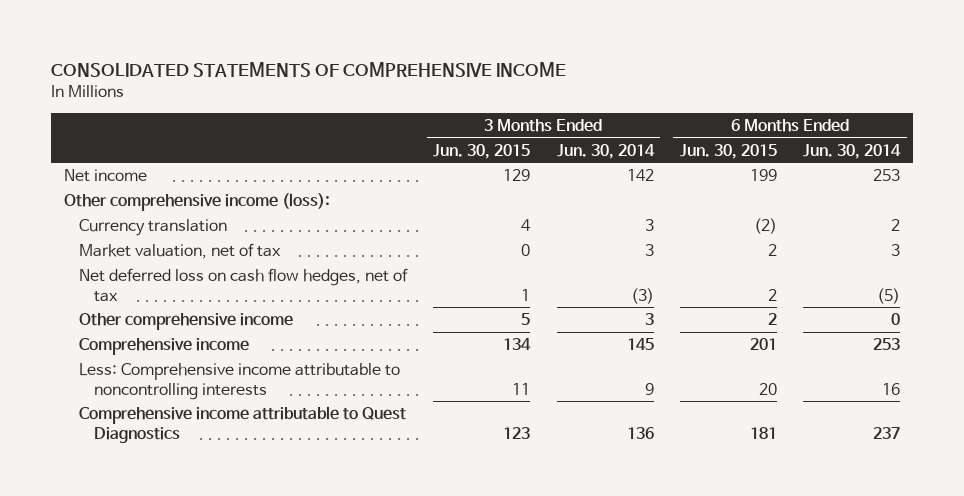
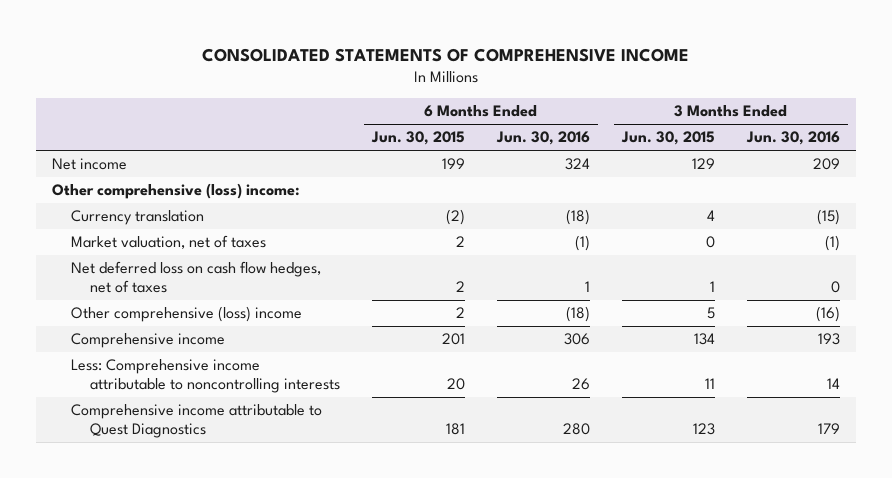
[556,143,655,159] Jun. 30, 2014 -> none
[803,143,902,159] Jun. 30, 2014 -> none
none -> [496,131,591,146] Jun. 30, 2016
none -> [745,131,840,146] Jun. 30, 2016
[64,193,331,212] Other comprehensive income (loss): -> [52,183,301,200] Other comprehensive (loss) income:
[79,243,282,260] Market valuation, net of tax -> [71,235,267,250] Market valuation, net of taxes
[79,268,409,302] Net deferred loss on cash flow hedges, net of tax -> [71,261,322,294] Net deferred loss on cash flow hedges, net of taxes
[79,313,294,331] Other comprehensive income -> [71,306,303,323] Other comprehensive (loss) income

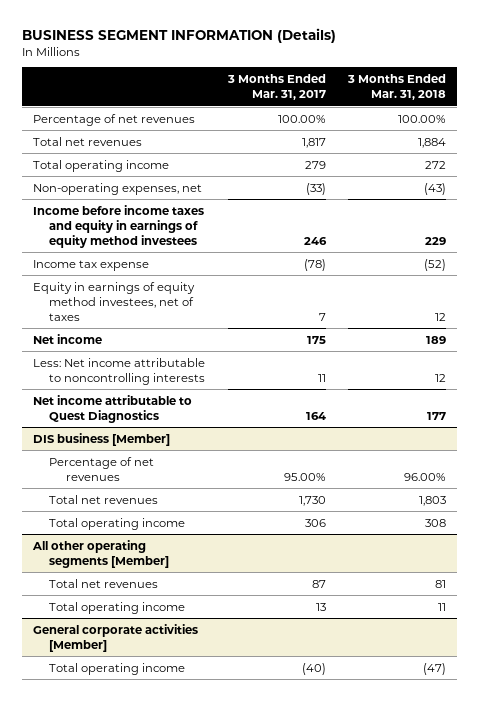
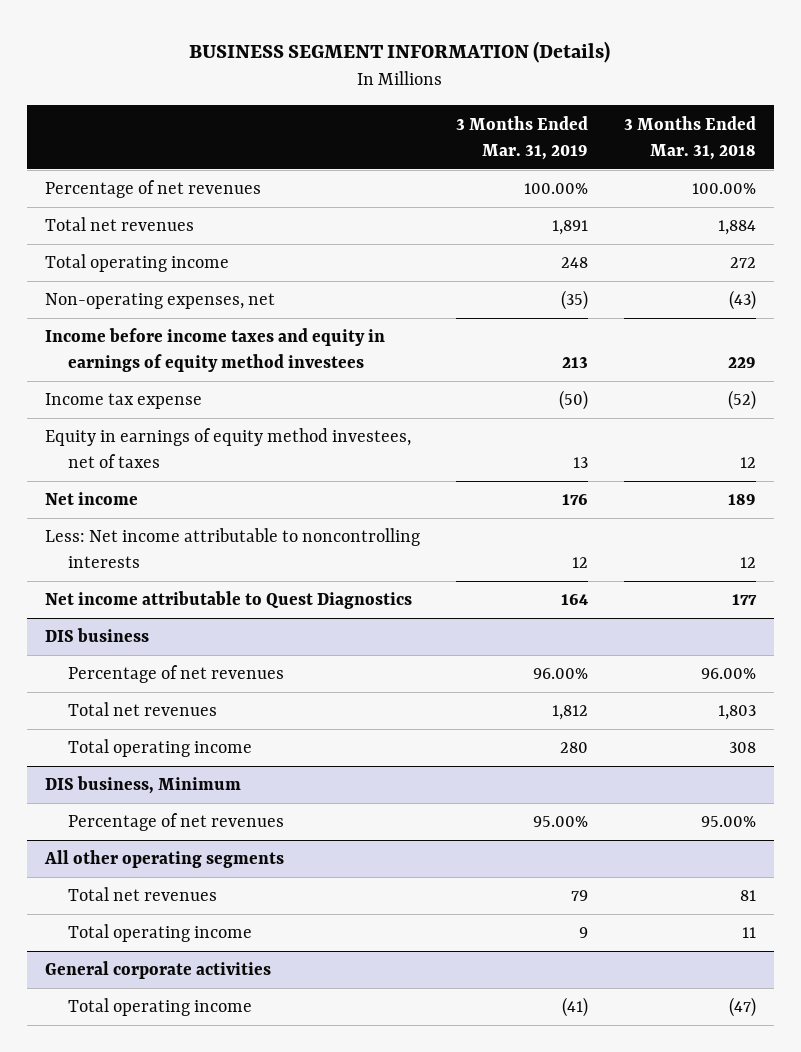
[226,73,326,100] 3 Months Ended Mar. 31, 2017 -> none
none -> [455,115,588,160] 3 Months Ended Mar. 31, 2019
[33,432,171,446] DIS business [Member] -> [44,628,149,643] DIS business
none -> [44,776,241,795] DIS business, Minimum
none -> [67,813,284,832] Percentage of net revenues
[32,539,170,568] All other operating segments [Member] -> [43,850,284,869] All other operating segments
[33,623,199,652] General corporate activities [Member] -> [44,961,271,980] General corporate activities

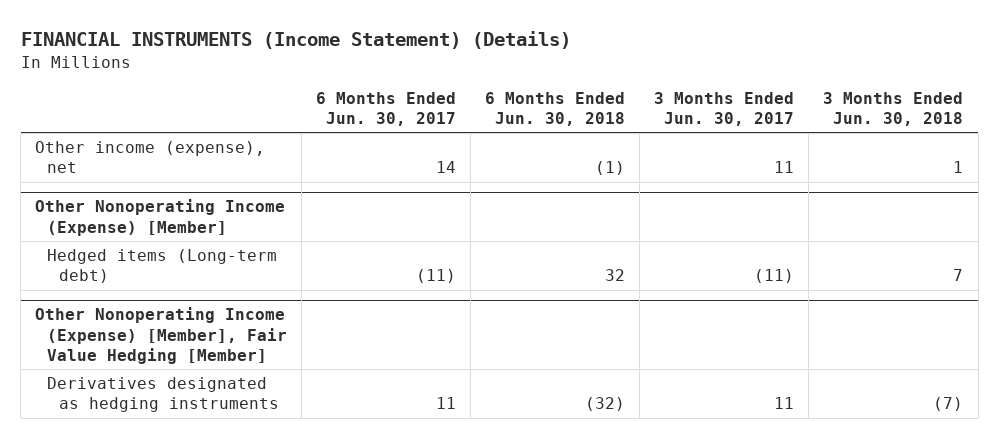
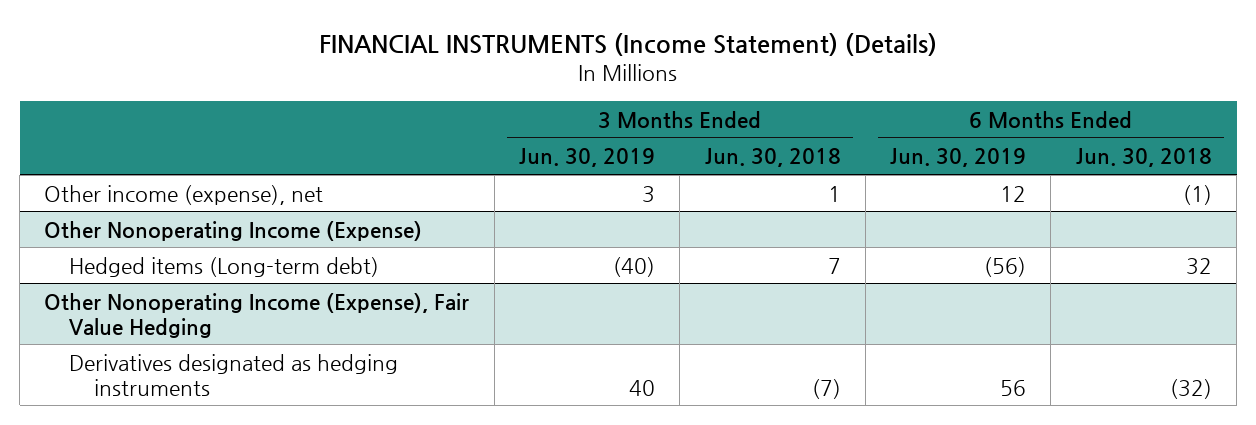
[316,91,457,127] 6 Months Ended Jun. 30, 2017 -> none
[654,91,795,127] 3 Months Ended Jun. 30, 2017 -> none
none -> [519,148,656,168] Jun. 30, 2019
none -> [890,148,1027,168] Jun. 30, 2019
[35,199,286,236] Other Nonoperating Income (Expense) [Member] -> [44,220,423,241] Other Nonoperating Income (Expense)
[35,307,288,364] Other Nonoperating Income (Expense) [Member], Fair Value Hedging [Member] -> [44,292,470,338] Other Nonoperating Income (Expense), Fair Value Hedging

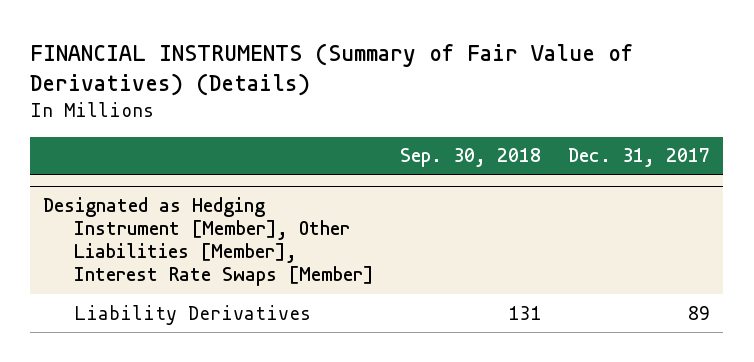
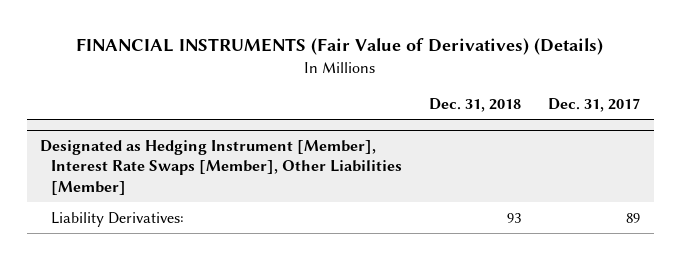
[30,42,634,96] FINANCIAL INSTRUMENTS (Summary of Fair Value of Derivatives) (Details) -> [76,38,604,56] FINANCIAL INSTRUMENTS (Fair Value of Derivatives) (Details)
[400,148,542,168] Sep. 30, 2018 -> none
none -> [429,98,522,113] Dec. 31, 2018
[43,197,374,287] Designated as Hedging Instrument [Member], Other Liabilities [Member], Interest Rate Swaps [Member] -> [40,139,403,196] Designated as Hedging Instrument [Member], Interest Rate Swaps [Member], Other Liabilities [Member]
[73,304,311,325] Liability Derivatives -> [51,211,185,227] Liability Derivatives:

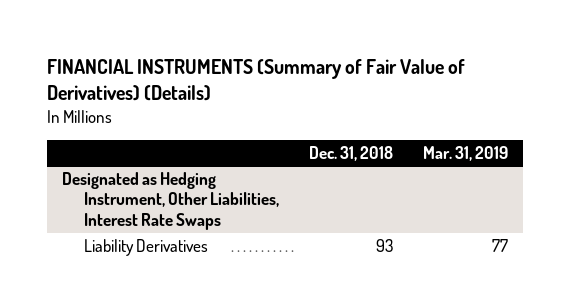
[76,38,604,56] FINANCIAL INSTRUMENTS (Fair Value of Derivatives) (Details) -> [47,58,466,102] FINANCIAL INSTRUMENTS (Summary of Fair Value of Derivatives) (Details)
[548,98,641,113] Dec. 31, 2017 -> none
none -> [422,146,508,162] Mar. 31, 2019
[40,139,403,196] Designated as Hedging Instrument [Member], Interest Rate Swaps [Member], Other Liabilities [Member] -> [62,171,280,231] Designated as Hedging Instrument, Other Liabilities, Interest Rate Swaps
[51,211,185,227] Liability Derivatives: -> [84,238,209,256] Liability Derivatives

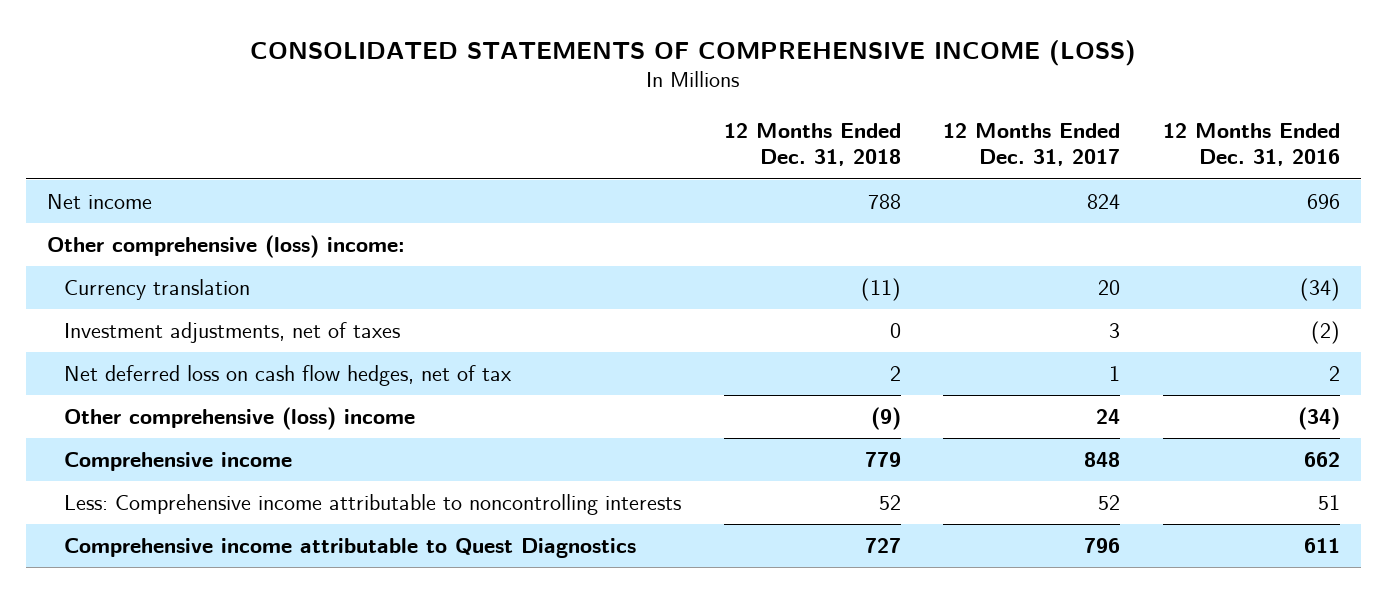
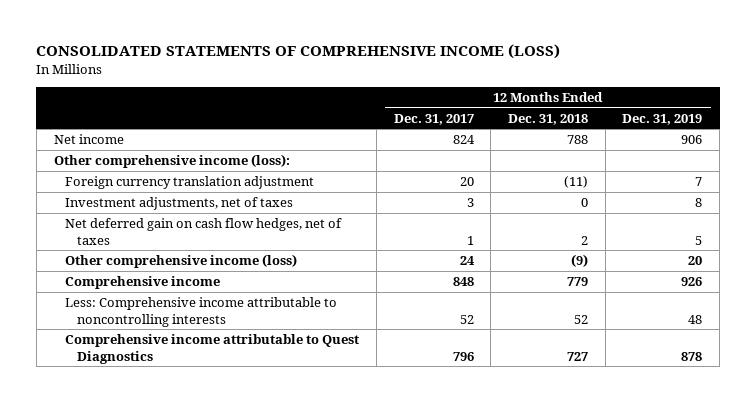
[1162,122,1340,167] 12 Months Ended Dec. 31, 2016 -> none
none -> [622,113,703,125] Dec. 31, 2019
[46,235,405,259] Other comprehensive (loss) income: -> [53,154,290,169] Other comprehensive income (loss):
[64,279,251,301] Currency translation -> [65,176,315,190] Foreign currency translation adjustment
[64,365,513,387] Net deferred loss on cash flow hedges, net of tax -> [65,218,343,245] Net deferred gain on cash flow hedges, net of taxes
[64,407,416,431] Other comprehensive (loss) income -> [65,254,298,269] Other comprehensive income (loss)

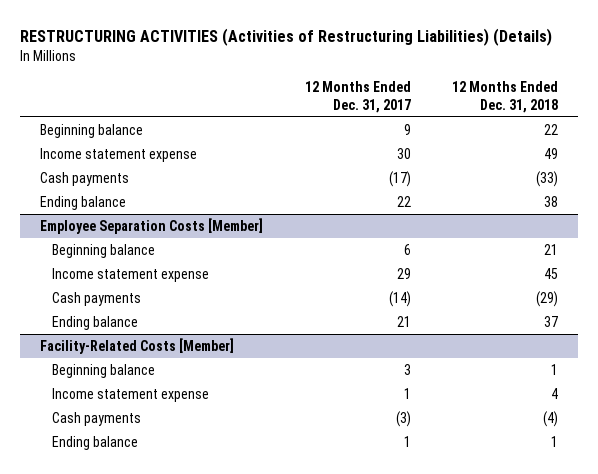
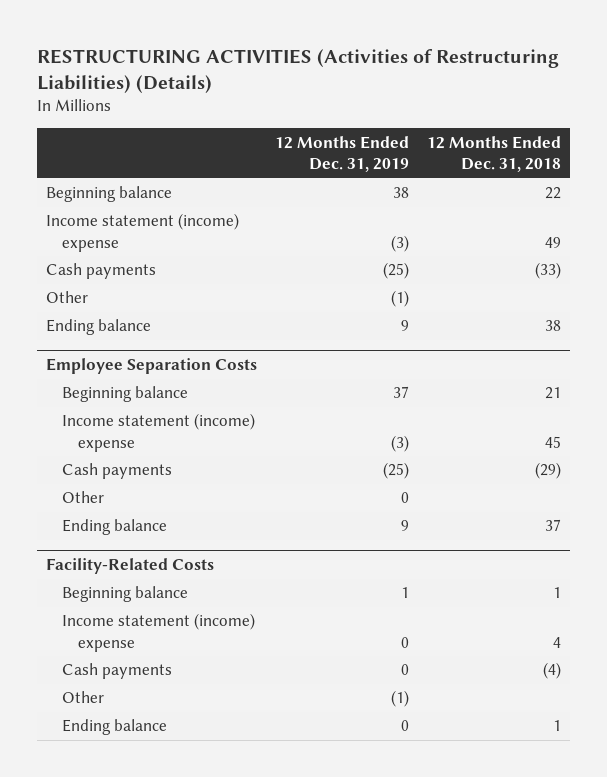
[304,80,411,113] 12 Months Ended Dec. 31, 2017 -> none
none -> [274,135,409,173] 12 Months Ended Dec. 31, 2019
[40,148,198,163] Income statement expense -> [45,213,239,253] Income statement (income) expense
none -> [45,291,88,304] Other
[40,218,264,235] Employee Separation Costs [Member] -> [45,358,257,375] Employee Separation Costs
[52,268,210,283] Income statement expense -> [61,413,255,453] Income statement (income) expense
none -> [61,491,104,504] Other
[40,338,235,355] Facility-Related Costs [Member] -> [45,558,214,575] Facility-Related Costs
[52,388,210,403] Income statement expense -> [61,613,255,653] Income statement (income) expense
none -> [61,691,104,704] Other

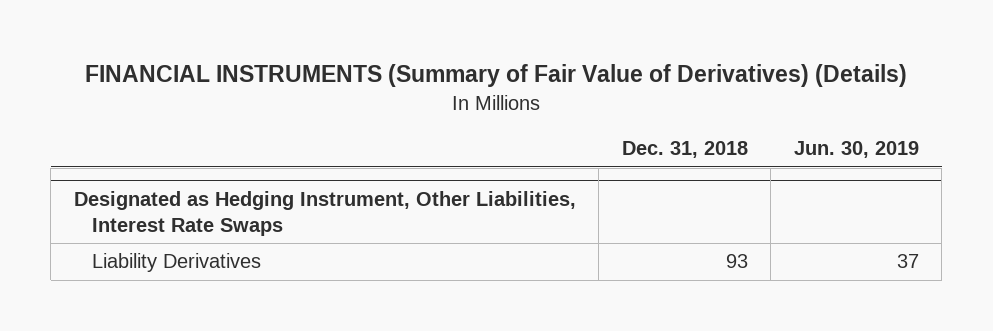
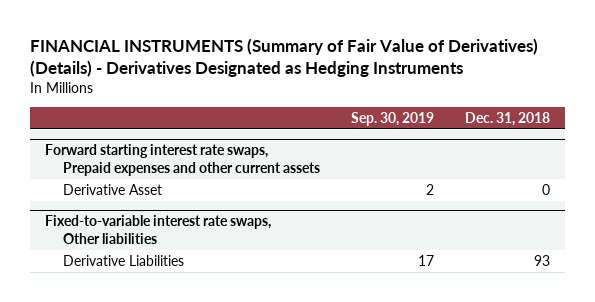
[85,64,908,88] FINANCIAL INSTRUMENTS (Summary of Fair Value of Derivatives) (Details) -> [29,37,538,77] FINANCIAL INSTRUMENTS (Summary of Fair Value of Derivatives) (Details) - Derivatives Designated as Hedging Instruments
[793,141,919,159] Jun. 30, 2019 -> none
none -> [350,112,434,127] Sep. 30, 2019
[73,191,576,236] Designated as Hedging Instrument, Other Liabilities, Interest Rate Swaps -> none
none -> [45,143,320,177] Forward starting interest rate swaps, Prepaid expenses and other current assets
none -> [62,183,162,195] Derivative Asset
none -> [45,214,272,245] Fixed-to-variable interest rate swaps, Other liabilities
[91,253,261,273] Liability Derivatives -> [62,254,184,266] Derivative Liabilities

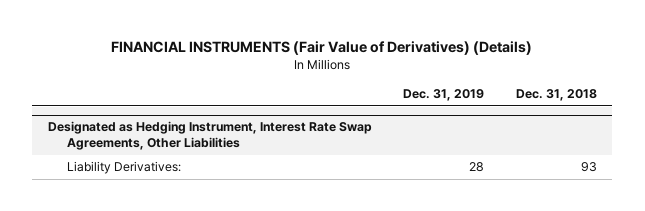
[29,37,538,77] FINANCIAL INSTRUMENTS (Summary of Fair Value of Derivatives) (Details) - Derivatives Designated as Hedging Instruments -> [111,41,533,56] FINANCIAL INSTRUMENTS (Fair Value of Derivatives) (Details)
[350,112,434,127] Sep. 30, 2019 -> none
none -> [403,89,485,102] Dec. 31, 2019
[45,143,320,177] Forward starting interest rate swaps, Prepaid expenses and other current assets -> none
[62,183,162,195] Derivative Asset -> none
[45,214,272,245] Fixed-to-variable interest rate swaps, Other liabilities -> none
none -> [48,121,373,151] Designated as Hedging Instrument, Interest Rate Swap Agreements, Other Liabilities
[62,254,184,266] Derivative Liabilities -> [66,161,181,175] Liability Derivatives:

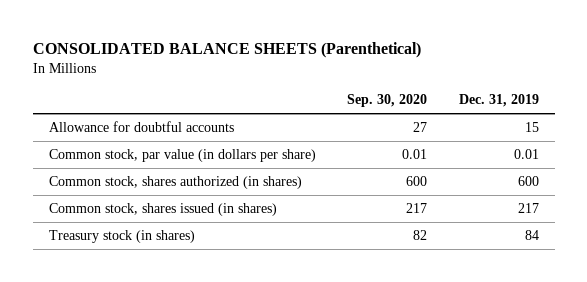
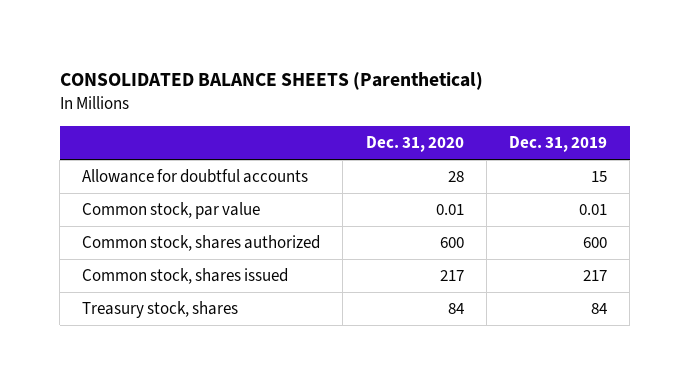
[347,94,428,108] Sep. 30, 2020 -> none
none -> [365,136,464,153] Dec. 31, 2020
[48,148,316,162] Common stock, par value (in dollars per share) -> [82,202,261,220] Common stock, par value
[48,175,302,189] Common stock, shares authorized (in shares) -> [82,235,321,252] Common stock, shares authorized
[48,202,277,216] Common stock, shares issued (in shares) -> [82,268,289,285] Common stock, shares issued
[48,229,195,243] Treasury stock (in shares) -> [82,301,239,319] Treasury stock, shares

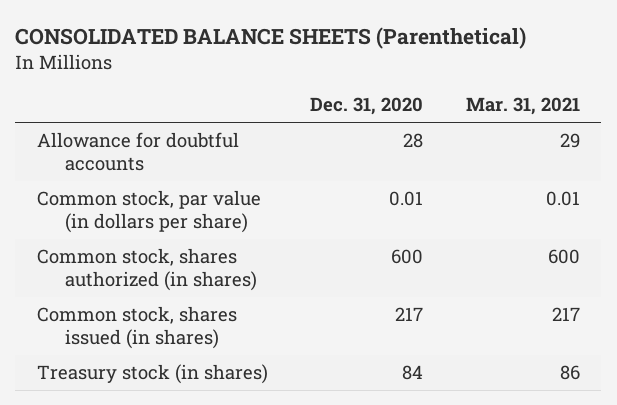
[509,136,608,153] Dec. 31, 2019 -> none
none -> [465,97,580,116] Mar. 31, 2021
[82,202,261,220] Common stock, par value -> [36,189,261,234] Common stock, par value (in dollars per share)
[82,235,321,252] Common stock, shares authorized -> [36,247,258,292] Common stock, shares authorized (in shares)
[82,268,289,285] Common stock, shares issued -> [36,305,237,350] Common stock, shares issued (in shares)
[82,301,239,319] Treasury stock, shares -> [36,363,268,384] Treasury stock (in shares)

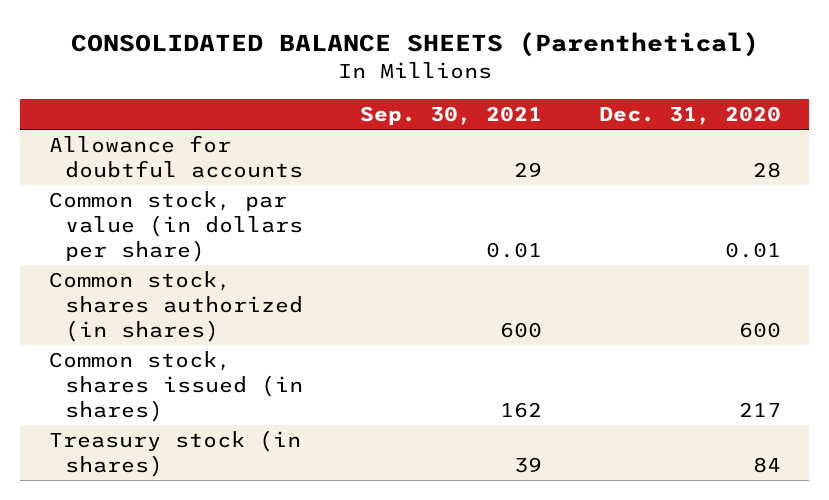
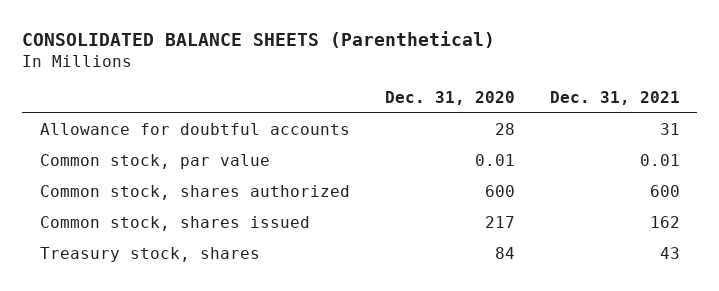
[359,105,542,125] Sep. 30, 2021 -> none
none -> [549,91,680,106] Dec. 31, 2021
[48,191,304,262] Common stock, par value (in dollars per share) -> [39,153,270,169] Common stock, par value
[48,271,304,342] Common stock, shares authorized (in shares) -> [39,184,350,200] Common stock, shares authorized
[48,351,304,422] Common stock, shares issued (in shares) -> [39,215,310,231] Common stock, shares issued
[48,430,301,478] Treasury stock (in shares) -> [39,246,260,262] Treasury stock, shares

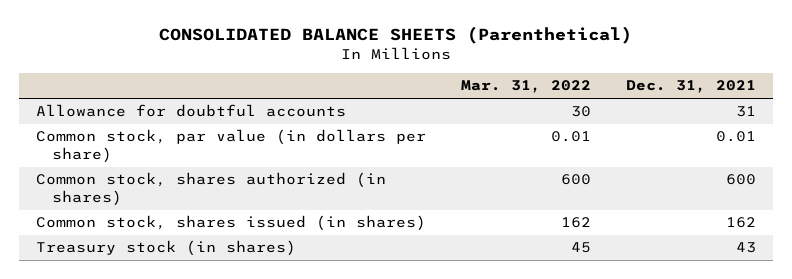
[384,91,515,106] Dec. 31, 2020 -> none
none -> [460,80,591,94] Mar. 31, 2022
[39,153,270,169] Common stock, par value -> [36,129,427,164] Common stock, par value (in dollars per share)
[39,184,350,200] Common stock, shares authorized -> [36,172,387,207] Common stock, shares authorized (in shares)
[39,215,310,231] Common stock, shares issued -> [36,215,427,232] Common stock, shares issued (in shares)
[39,246,260,262] Treasury stock, shares -> [36,240,297,257] Treasury stock (in shares)

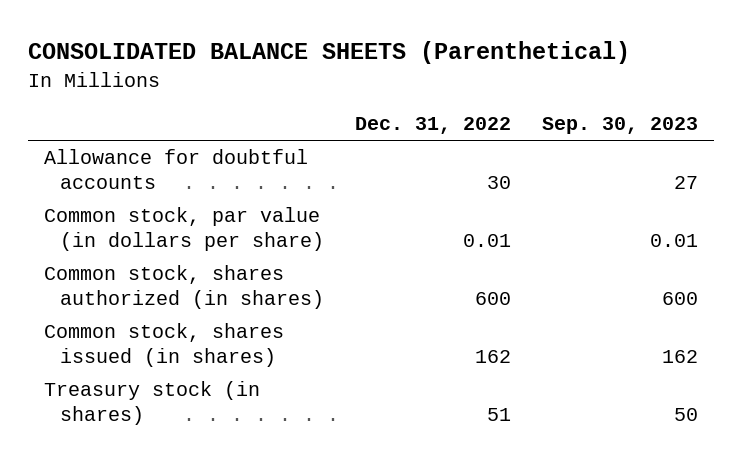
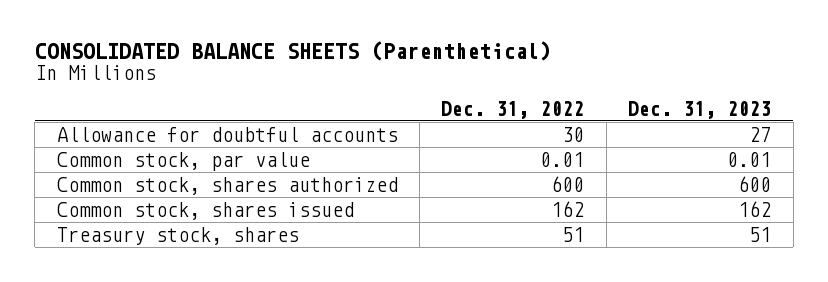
[542,117,699,135] Sep. 30, 2023 -> none
none -> [628,100,772,119] Dec. 31, 2023
[43,207,324,252] Common stock, par value (in dollars per share) -> [56,151,310,171] Common stock, par value
[43,265,324,310] Common stock, shares authorized (in shares) -> [56,176,398,195] Common stock, shares authorized
[43,323,284,368] Common stock, shares issued (in shares) -> [56,201,354,220] Common stock, shares issued
[43,381,260,426] Treasury stock (in shares) -> [56,226,299,245] Treasury stock, shares

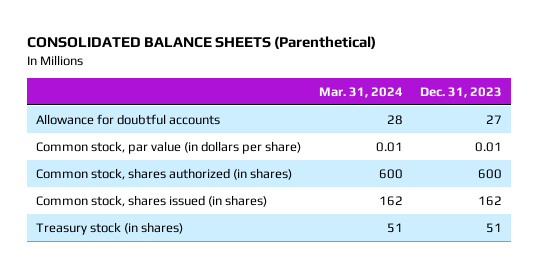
[441,100,585,119] Dec. 31, 2022 -> none
none -> [318,86,403,98] Mar. 31, 2024
[56,151,310,171] Common stock, par value -> [36,140,302,154] Common stock, par value (in dollars per share)
[56,176,398,195] Common stock, shares authorized -> [36,167,293,180] Common stock, shares authorized (in shares)
[56,201,354,220] Common stock, shares issued -> [36,194,268,207] Common stock, shares issued (in shares)
[56,226,299,245] Treasury stock, shares -> [36,221,184,235] Treasury stock (in shares)

